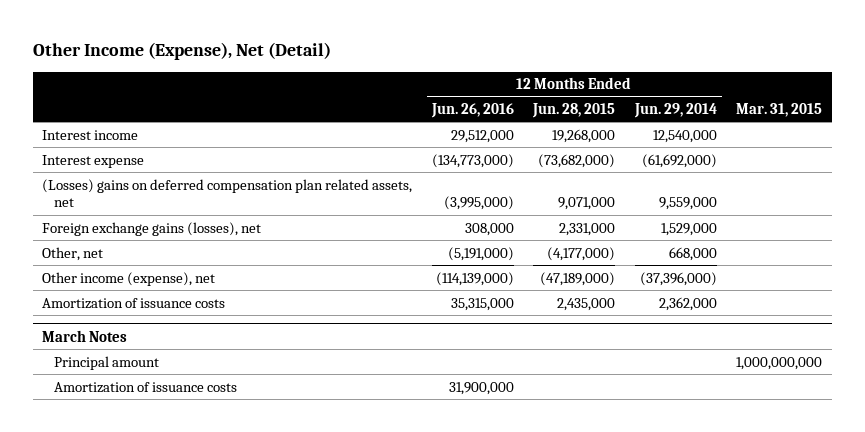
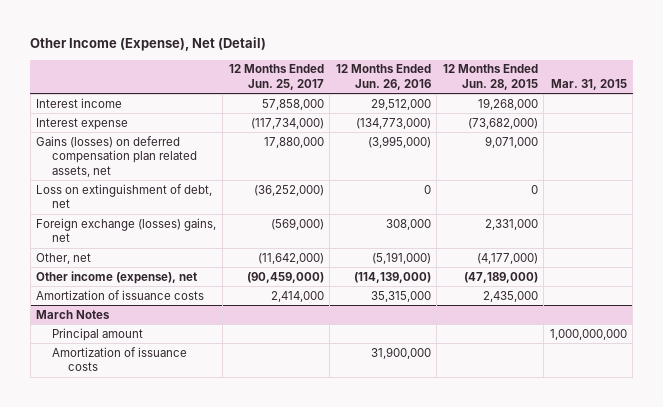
[633,103,717,119] Jun. 29, 2014 -> none
none -> [228,64,324,91] 12 Months Ended Jun. 25, 2017
[42,178,413,208] (Losses) gains on deferred compensation plan related assets, net -> [36,135,198,178] Gains (losses) on deferred compensation plan related assets, net
none -> [36,183,213,209] Loss on extinguishment of debt, net
[42,221,262,236] Foreign exchange gains (losses), net -> [36,217,217,243] Foreign exchange (losses) gains, net

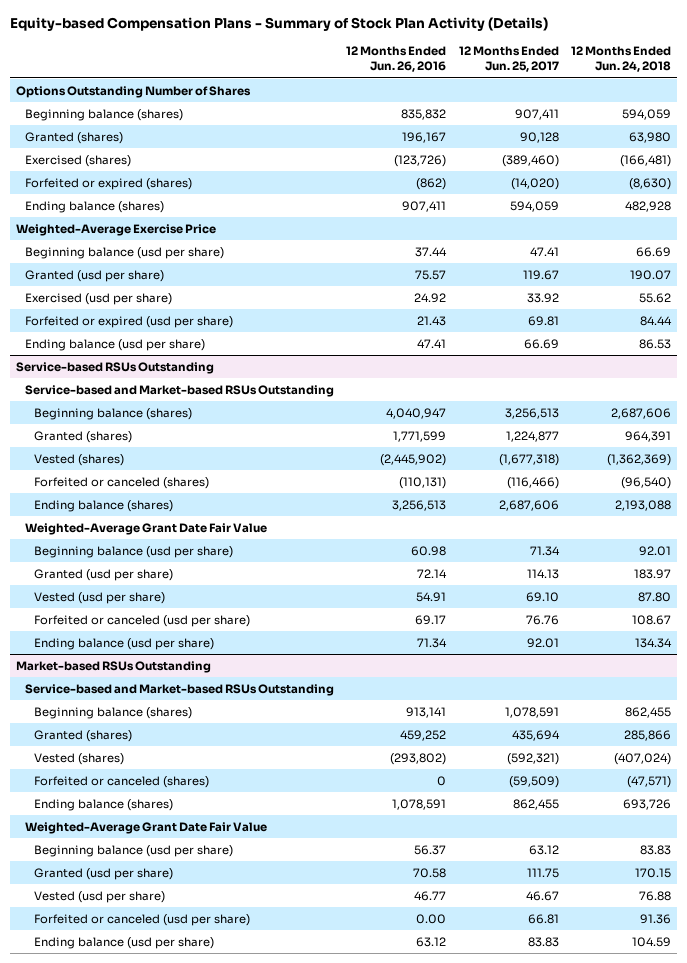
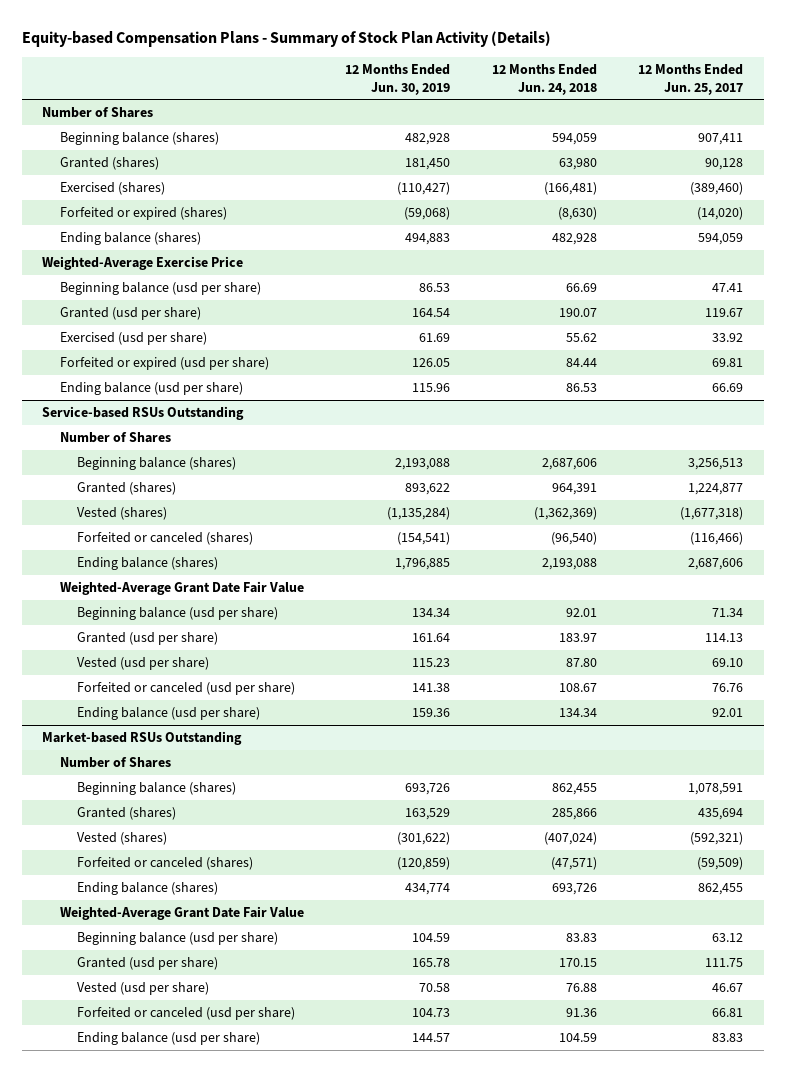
[346,46,447,73] 12 Months Ended Jun. 26, 2016 -> none
none -> [345,63,451,95] 12 Months Ended Jun. 30, 2019
[15,85,251,98] Options Outstanding Number of Shares -> [42,107,154,119] Number of Shares
[25,384,335,397] Service-based and Market-based RSUs Outstanding -> [59,432,171,444] Number of Shares
[25,683,335,696] Service-based and Market-based RSUs Outstanding -> [59,757,171,769] Number of Shares

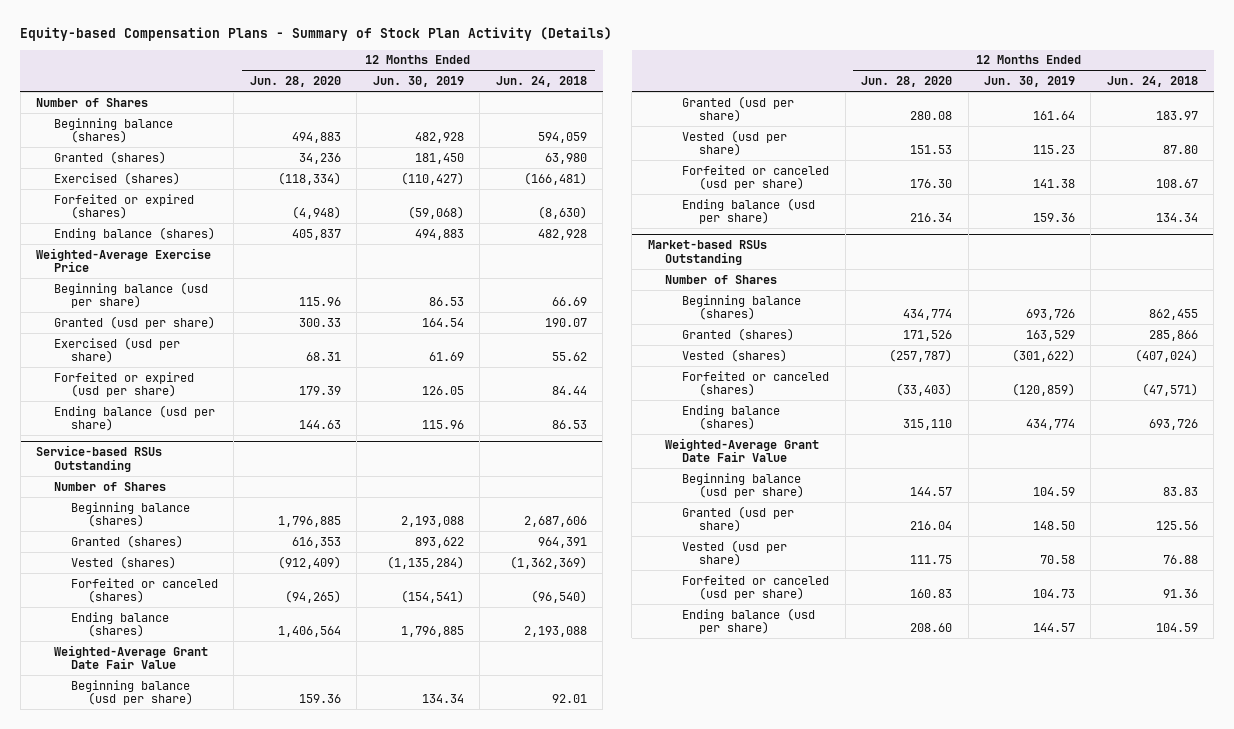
[638,63,744,95] 12 Months Ended Jun. 25, 2017 -> none
none -> [249,75,341,87] Jun. 28, 2020
[412,958,451,968] 165.78 -> [1032,521,1075,531] 148.50
[558,958,597,968] 170.15 -> [1155,521,1198,531] 125.56

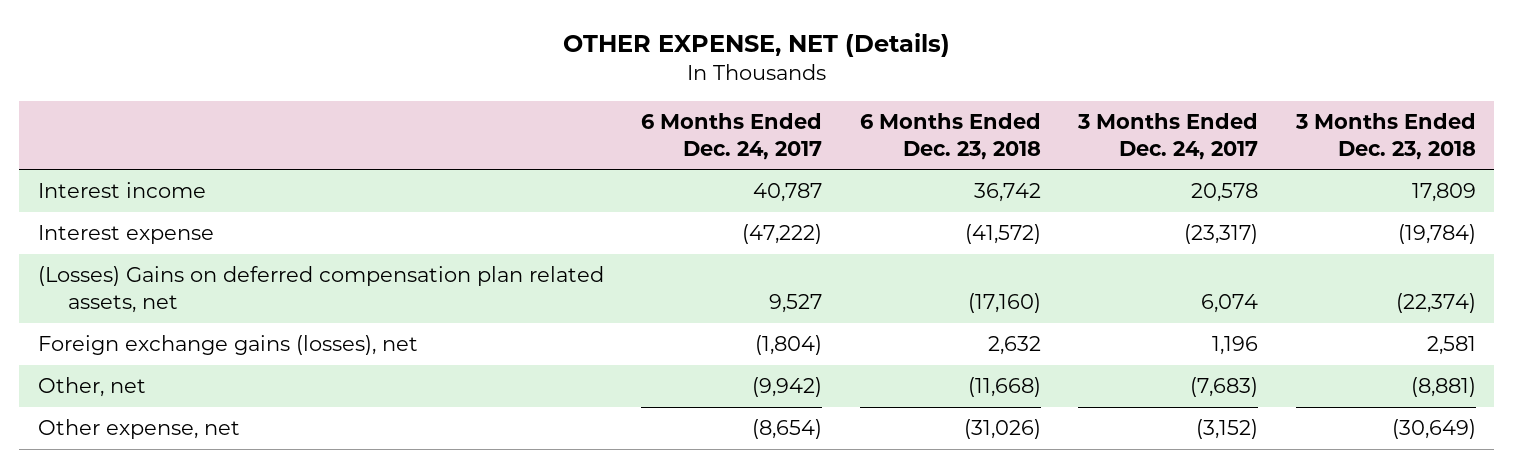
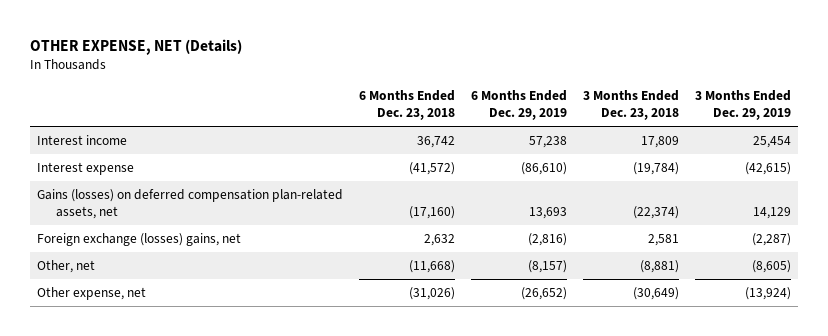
[641,112,823,160] 6 Months Ended Dec. 24, 2017 -> none
[1077,112,1259,160] 3 Months Ended Dec. 24, 2017 -> none
none -> [471,90,568,121] 6 Months Ended Dec. 29, 2019
none -> [694,90,791,121] 3 Months Ended Dec. 29, 2019
[37,266,604,314] (Losses) Gains on deferred compensation plan related assets, net -> [37,189,344,220] Gains (losses) on deferred compensation plan-related assets, net
[37,335,418,356] Foreign exchange gains (losses), net -> [37,233,242,247] Foreign exchange (losses) gains, net

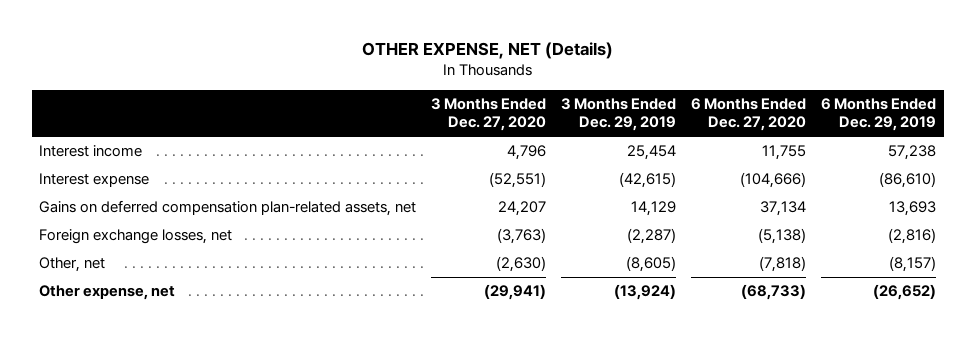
[359,90,456,121] 6 Months Ended Dec. 23, 2018 -> none
[582,90,679,121] 3 Months Ended Dec. 23, 2018 -> none
none -> [431,98,547,132] 3 Months Ended Dec. 27, 2020
none -> [691,98,807,132] 6 Months Ended Dec. 27, 2020
[37,189,344,220] Gains (losses) on deferred compensation plan-related assets, net -> [39,200,417,217] Gains on deferred compensation plan-related assets, net
[37,233,242,247] Foreign exchange (losses) gains, net -> [39,229,233,245] Foreign exchange losses, net

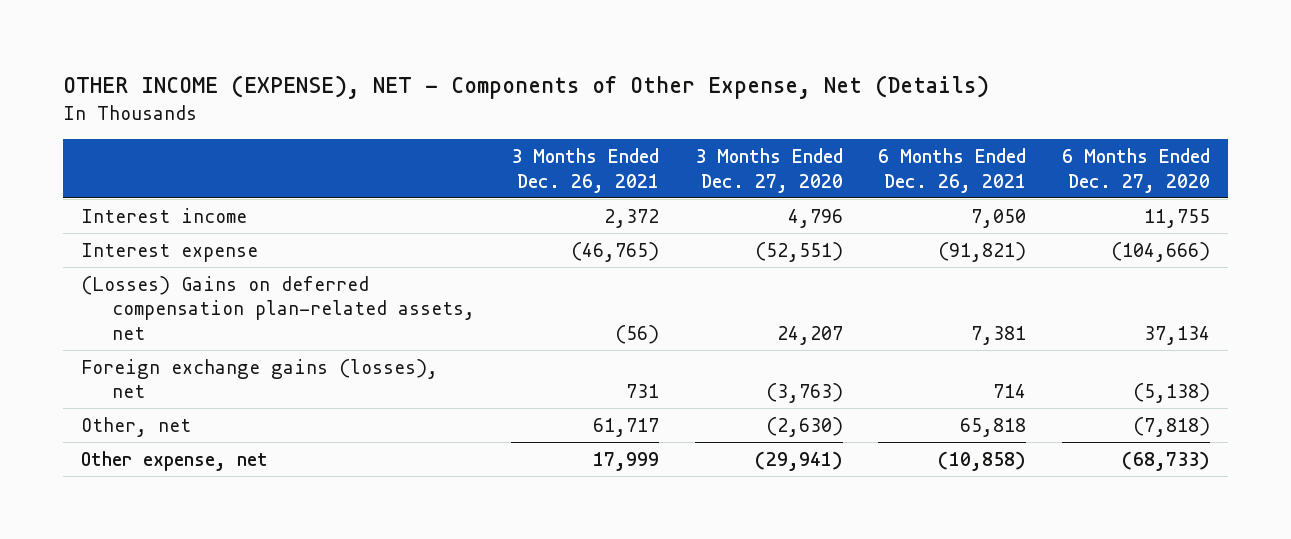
[361,41,613,59] OTHER EXPENSE, NET (Details) -> [62,75,989,100] OTHER INCOME (EXPENSE), NET - Components of Other Expense, Net (Details)
[561,98,677,132] 3 Months Ended Dec. 29, 2019 -> none
[821,98,937,132] 6 Months Ended Dec. 29, 2019 -> none
none -> [510,148,659,193] 3 Months Ended Dec. 26, 2021
none -> [878,148,1027,193] 6 Months Ended Dec. 26, 2021
[39,200,417,217] Gains on deferred compensation plan-related assets, net -> [80,275,476,340] (Losses) Gains on deferred compensation plan-related assets, net
[39,229,233,245] Foreign exchange losses, net -> [80,358,438,399] Foreign exchange gains (losses), net

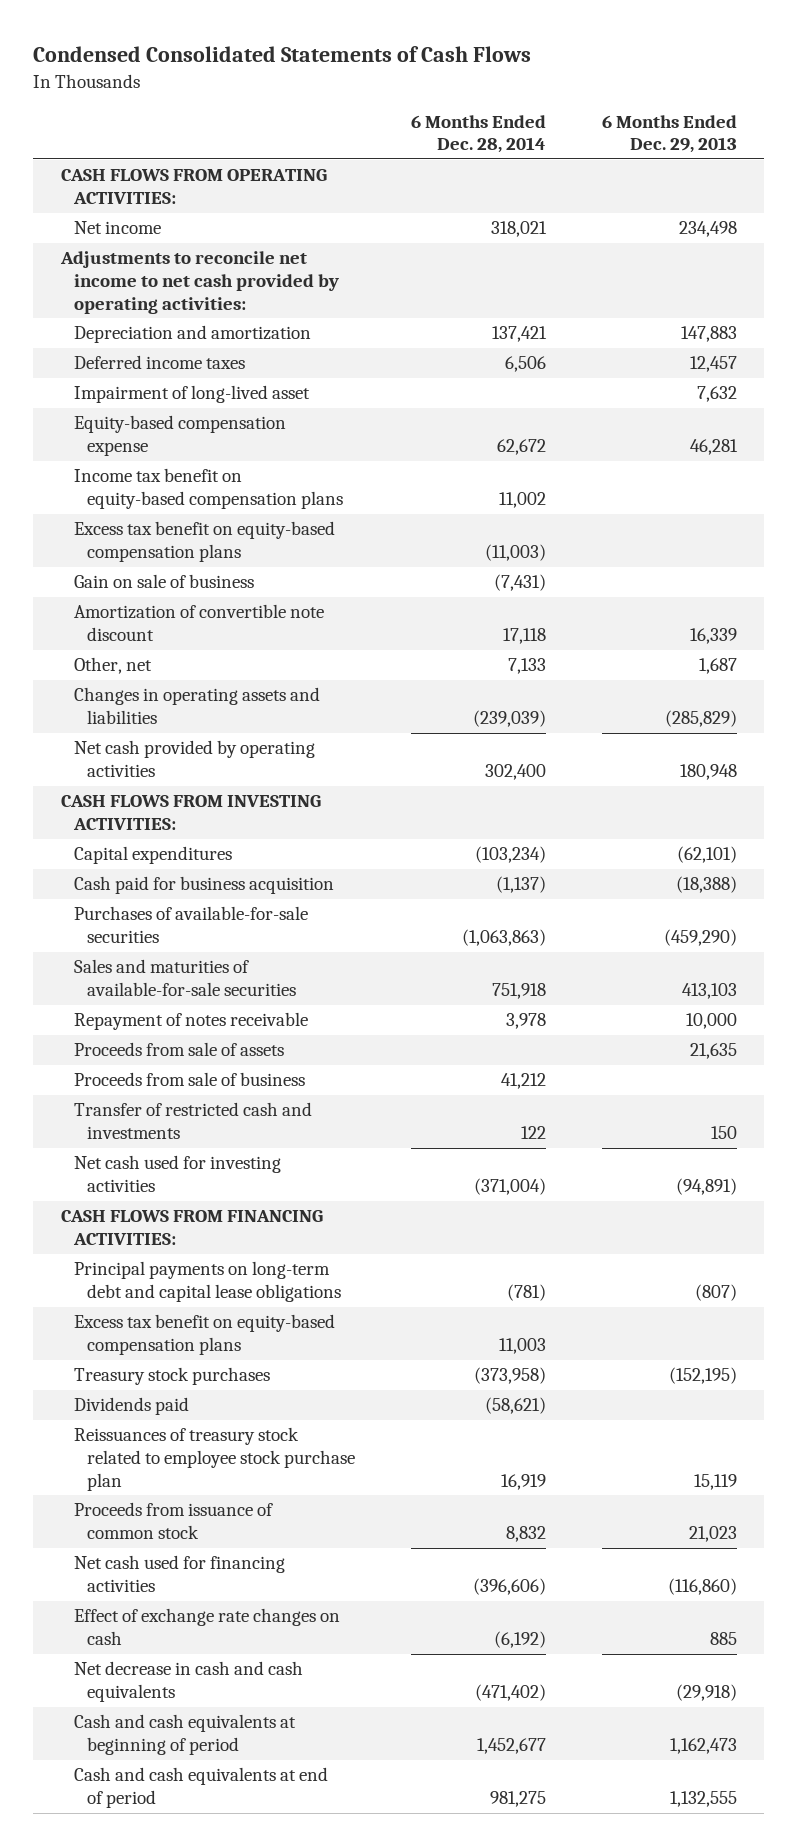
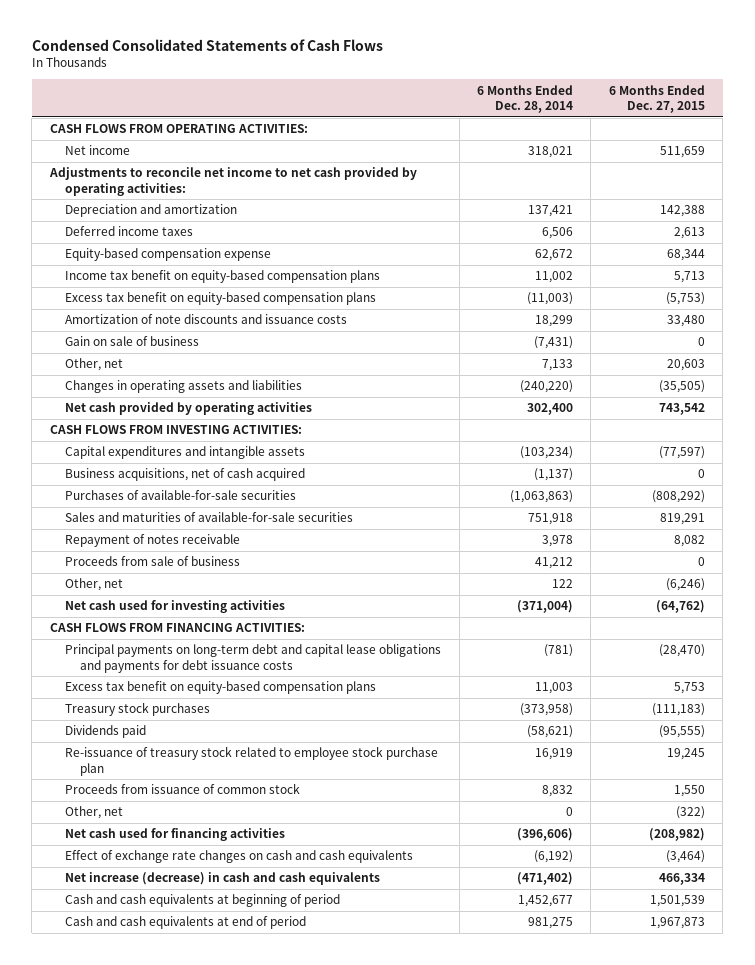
[601,114,737,154] 6 Months Ended Dec. 29, 2013 -> none
none -> [608,84,705,114] 6 Months Ended Dec. 27, 2015
[74,385,311,404] Impairment of long-lived asset -> none
none -> [65,314,348,325] Amortization of note discounts and issuance costs
[74,604,325,642] Amortization of convertible note discount -> none
[473,710,547,728] (239,039) -> [519,380,573,394] (240,220)
[74,846,233,865] Capital expenditures -> [65,446,306,460] Capital expenditures and intangible assets
[74,876,335,895] Cash paid for business acquisition -> [65,468,306,482] Business acquisitions, net of cash acquired
[74,1042,285,1057] Proceeds from sale of assets -> none
[74,1102,313,1140] Transfer of restricted cash and investments -> [65,578,124,592] Other, net
[74,1261,342,1303] Principal payments on long-term debt and capital lease obligations -> [65,644,442,674] Principal payments on long-term debt and capital lease obligations and payments for debt issuance costs
[74,1427,356,1492] Reissuances of treasury stock related to employee stock purchase plan -> [65,746,439,777] Re-issuance of treasury stock related to employee stock purchase plan
none -> [65,806,124,820] Other, net
[74,1608,341,1646] Effect of exchange rate changes on cash -> [65,850,414,864] Effect of exchange rate changes on cash and cash equivalents
[74,1661,304,1703] Net decrease in cash and cash equivalents -> [65,872,381,886] Net increase (decrease) in cash and cash equivalents

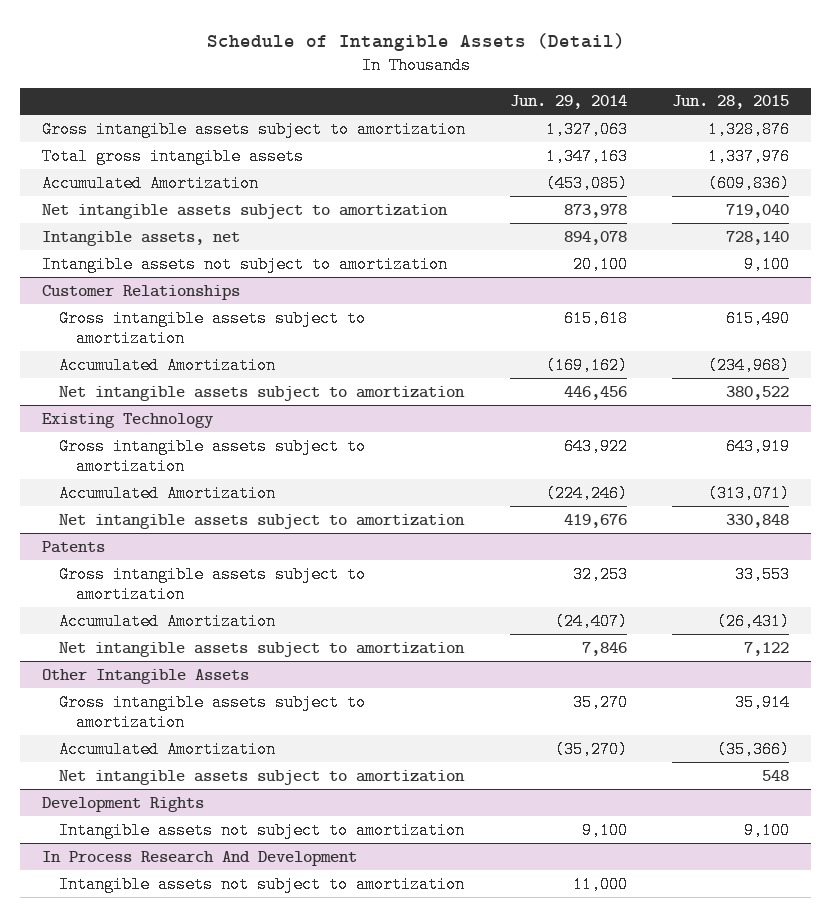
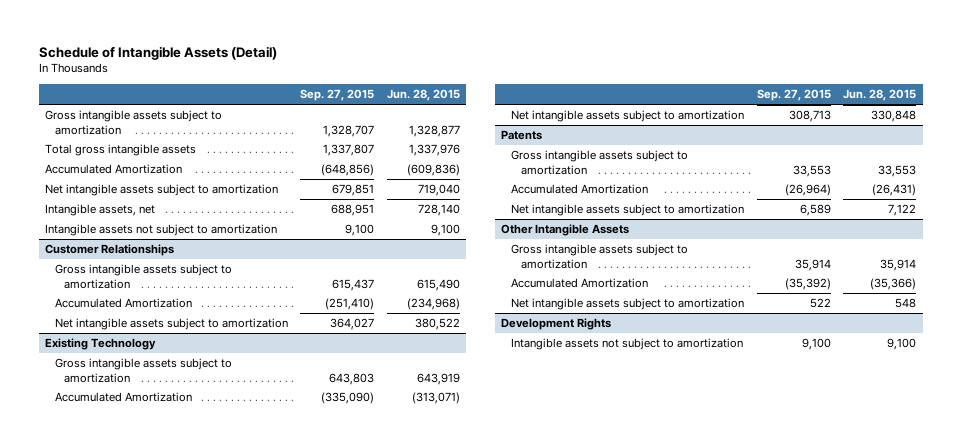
[510,95,628,110] Jun. 29, 2014 -> none
none -> [300,89,375,102] Sep. 27, 2015
[708,120,791,138] 1,328,876 -> [408,124,460,137] 1,328,877
[42,850,358,866] In Process Research And Development -> none
[59,875,466,893] Intangible assets not subject to amortization -> none

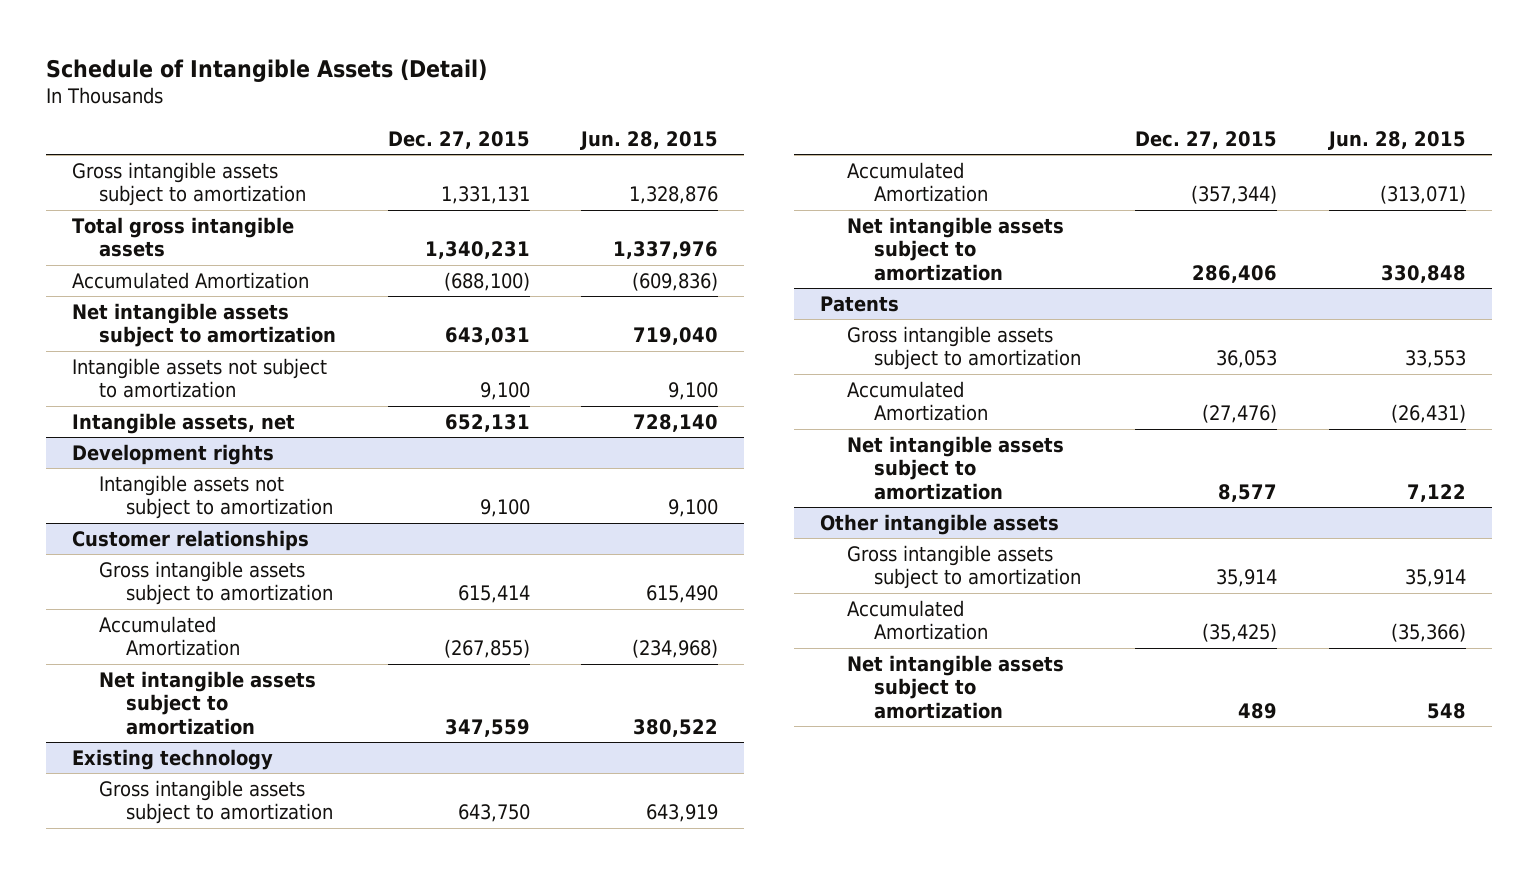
[300,89,375,102] Sep. 27, 2015 -> none
none -> [387,131,530,150] Dec. 27, 2015
[408,124,460,137] 1,328,877 -> [629,186,719,205] 1,328,876
none -> [71,357,327,399] Intangible assets not subject to amortization
none -> [71,443,274,465] Development rights
[44,244,174,257] Customer Relationships -> [71,529,309,551] Customer relationships
[44,338,156,351] Existing Technology -> [71,748,273,770] Existing technology
[501,224,630,237] Other Intangible Assets -> [819,513,1059,535] Other intangible assets
[501,318,612,331] Development Rights -> none
[511,338,744,351] Intangible assets not subject to amortization -> none

